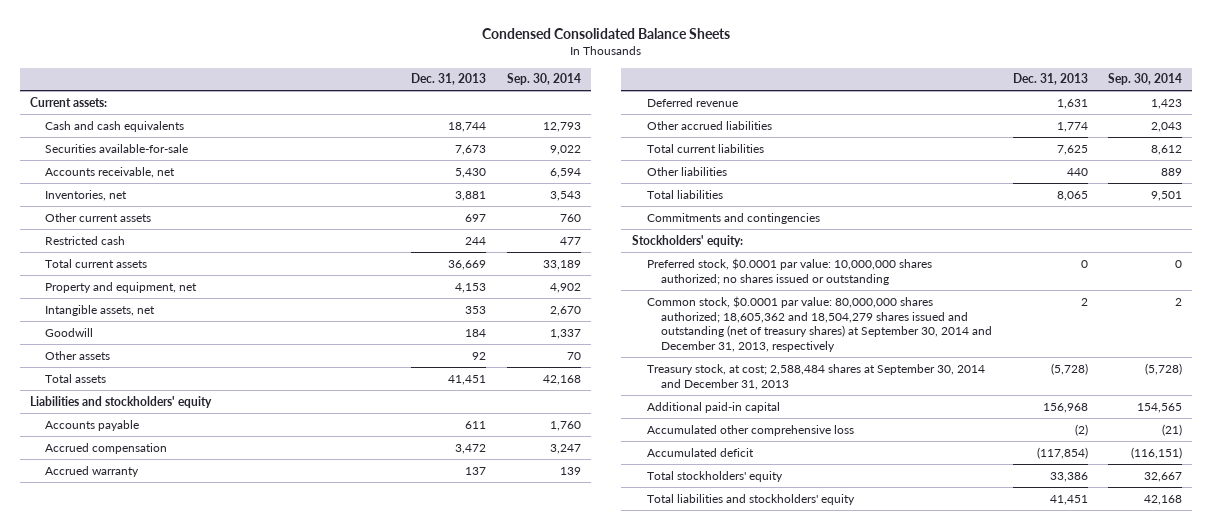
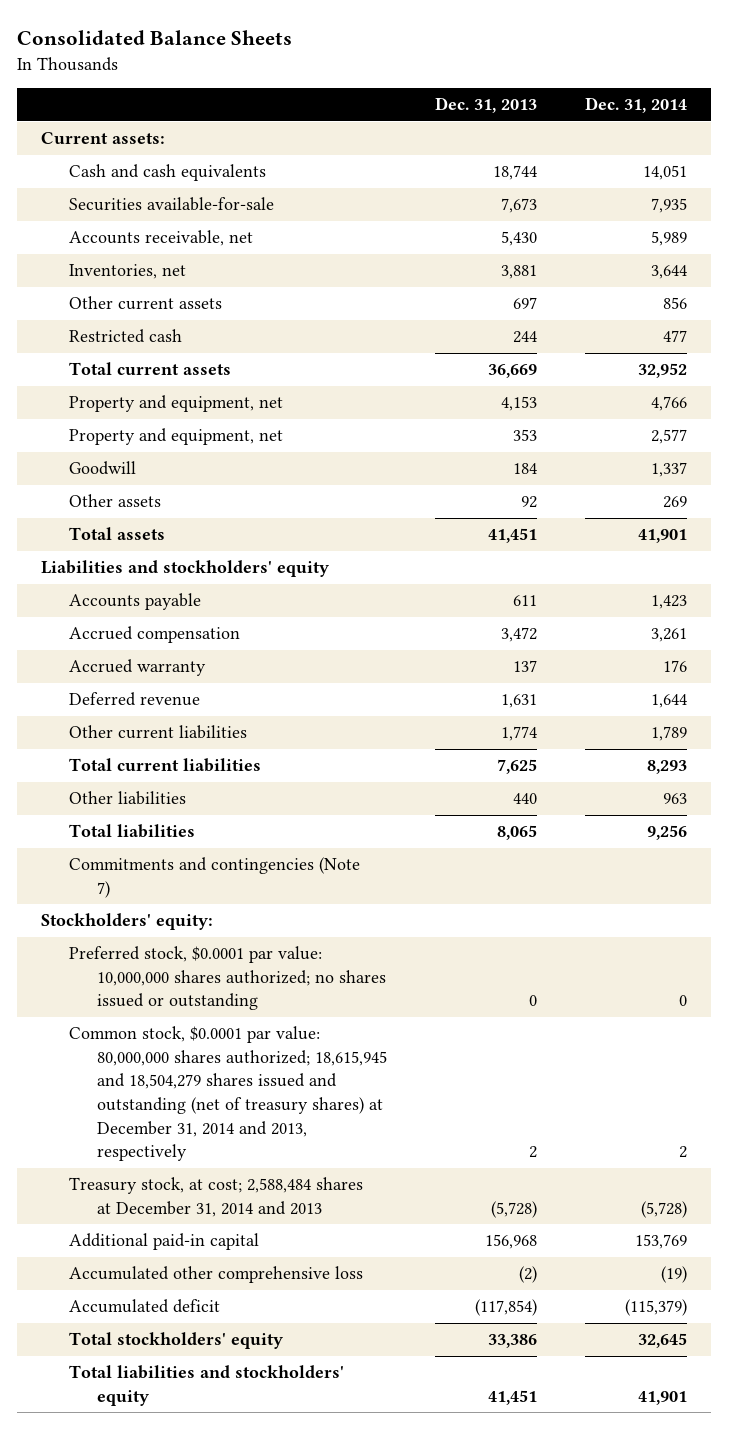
[482,28,731,40] Condensed Consolidated Balance Sheets -> [17,30,293,46] Consolidated Balance Sheets
[506,73,581,86] Sep. 30, 2014 -> none
none -> [585,97,688,114] Dec. 31, 2014
[45,304,156,316] Intangible assets, net -> [69,428,284,446] Property and equipment, net
[646,120,772,130] Other accrued liabilities -> [69,725,248,740] Other current liabilities
[646,212,820,224] Commitments and contingencies -> [69,857,361,898] Commitments and contingencies (Note 7)
[646,295,993,353] Common stock, $0.0001 par value: 80,000,000 shares authorized; 18,605,362 and 18,504,279 shares issued and outstanding (net of treasury shares) at September 30, 2014 and December 31, 2013, respectively -> [69,1026,388,1162] Common stock, $0.0001 par value: 80,000,000 shares authorized; 18,615,945 and 18,504,279 shares issued and outstanding (net of treasury shares) at December 31, 2014 and 2013, respectively
[646,363,985,390] Treasury stock, at cost; 2,588,484 shares at September 30, 2014 and December 31, 2013 -> [69,1177,364,1217] Treasury stock, at cost; 2,588,484 shares at December 31, 2014 and 2013

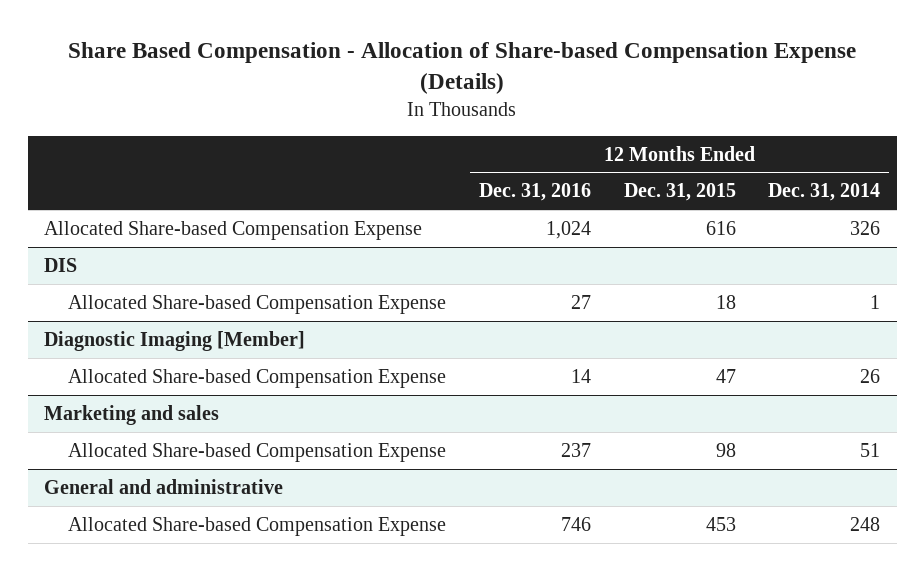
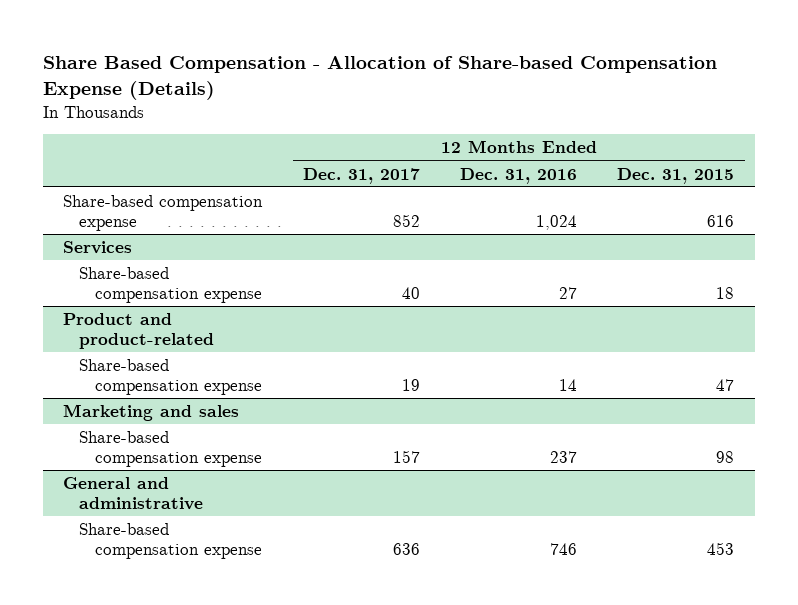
[768,183,881,202] Dec. 31, 2014 -> none
none -> [302,167,420,184] Dec. 31, 2017
[43,220,422,240] Allocated Share-based Compensation Expense -> [63,194,264,231] Share-based compensation expense
[43,257,77,272] DIS -> [63,240,133,254] Services
[67,294,446,314] Allocated Share-based Compensation Expense -> [79,266,263,303] Share-based compensation expense
[43,330,305,351] Diagnostic Imaging [Member] -> [63,312,215,349] Product and product-related
[67,368,446,388] Allocated Share-based Compensation Expense -> [79,358,263,395] Share-based compensation expense
[67,442,446,462] Allocated Share-based Compensation Expense -> [79,430,263,467] Share-based compensation expense
[67,516,446,536] Allocated Share-based Compensation Expense -> [79,522,263,559] Share-based compensation expense

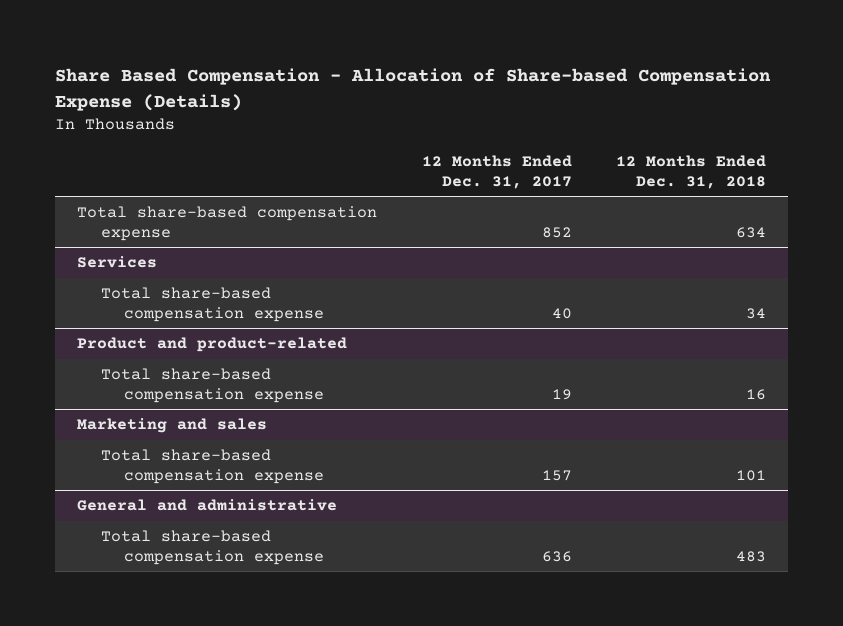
[460,167,578,184] Dec. 31, 2016 -> none
[617,167,735,184] Dec. 31, 2015 -> none
none -> [615,155,766,189] 12 Months Ended Dec. 31, 2018
[63,194,264,231] Share-based compensation expense -> [77,206,378,241] Total share-based compensation expense
[79,266,263,303] Share-based compensation expense -> [100,287,325,322] Total share-based compensation expense
[79,358,263,395] Share-based compensation expense -> [100,368,325,403] Total share-based compensation expense
[79,430,263,467] Share-based compensation expense -> [100,449,325,484] Total share-based compensation expense
[79,522,263,559] Share-based compensation expense -> [100,530,325,565] Total share-based compensation expense

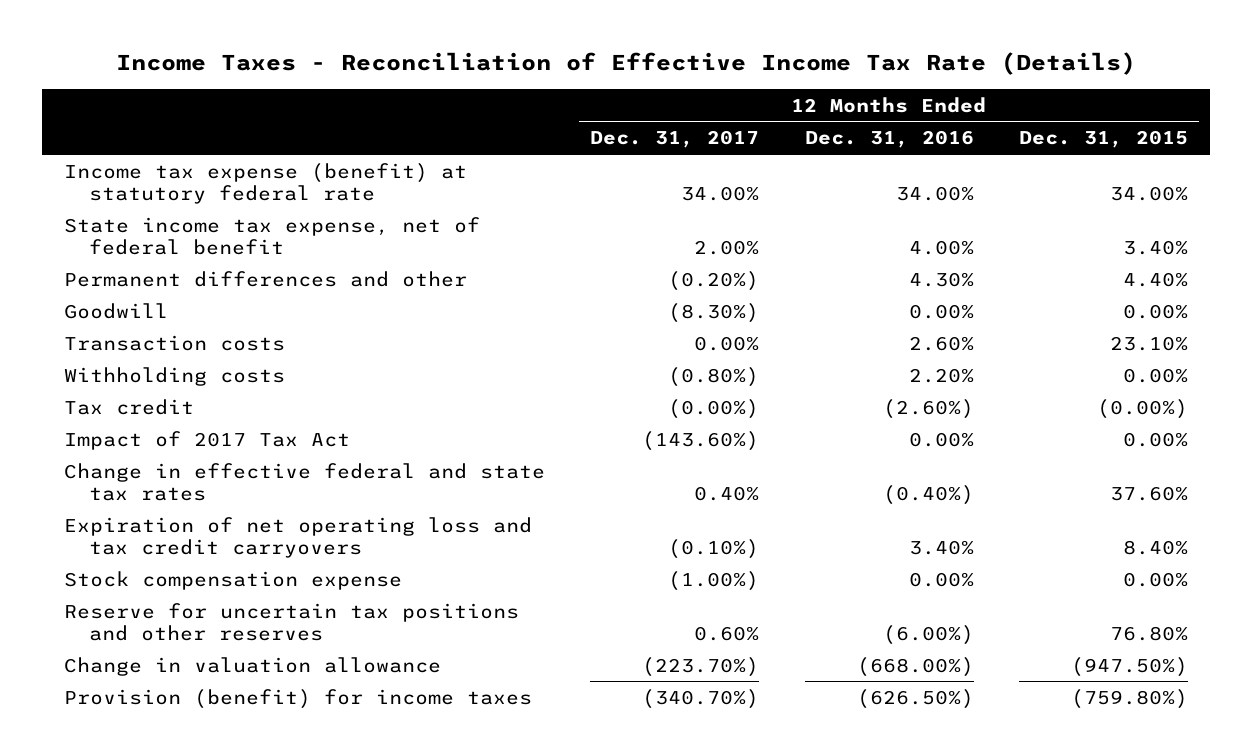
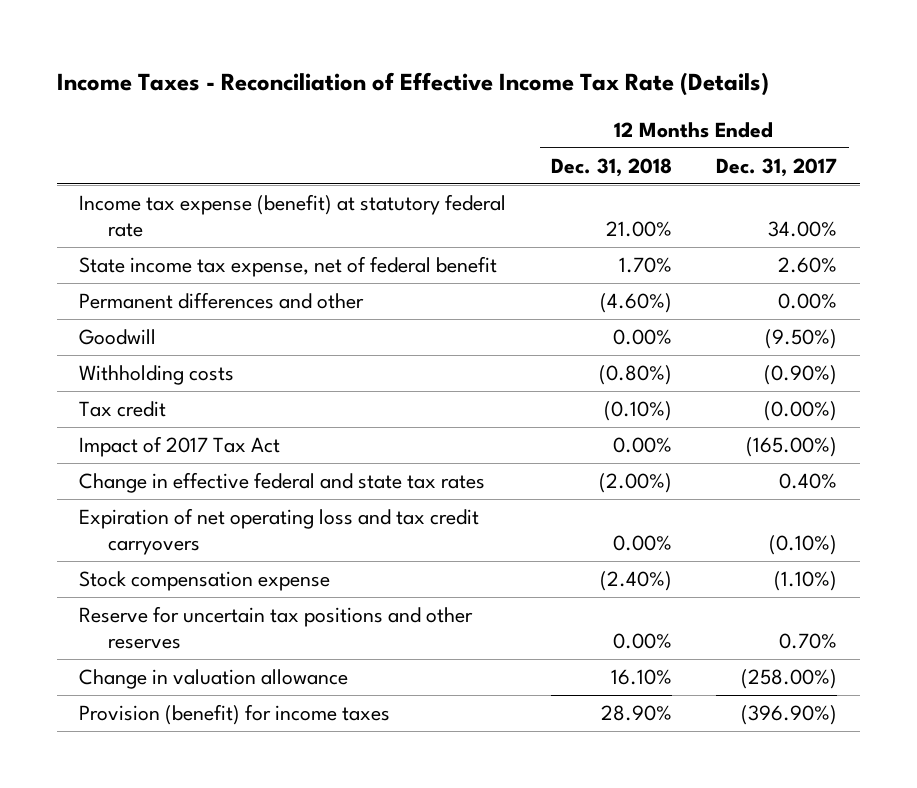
[804,130,974,149] Dec. 31, 2016 -> none
[1018,130,1188,149] Dec. 31, 2015 -> none
none -> [550,157,672,177] Dec. 31, 2018
[64,334,286,351] Transaction costs -> none
[694,239,760,255] 2.00% -> [778,257,838,274] 2.60%
[668,270,760,291] (0.20%) -> [778,293,838,310] 0.00%
[668,302,760,323] (8.30%) -> [765,329,838,350] (9.50%)
[668,366,760,387] (0.80%) -> [764,365,838,386] (0.90%)
[642,430,760,451] (143.60%) -> [746,437,838,458] (165.00%)
[668,570,760,591] (1.00%) -> [774,571,838,592] (1.10%)
[694,625,760,641] 0.60% -> [779,633,838,650] 0.70%
[642,656,760,677] (223.70%) -> [741,669,838,690] (258.00%)
[642,688,760,709] (340.70%) -> [741,705,838,726] (396.90%)

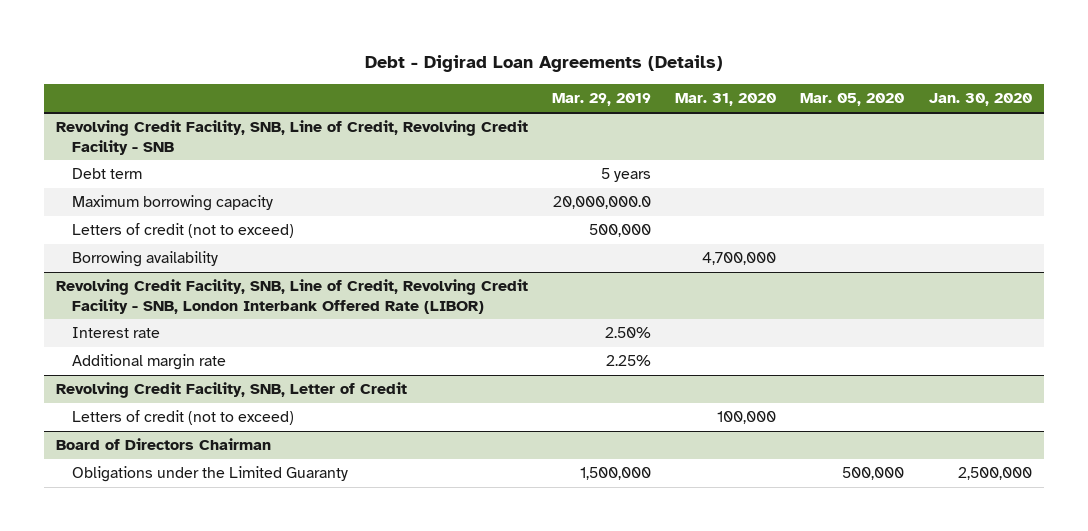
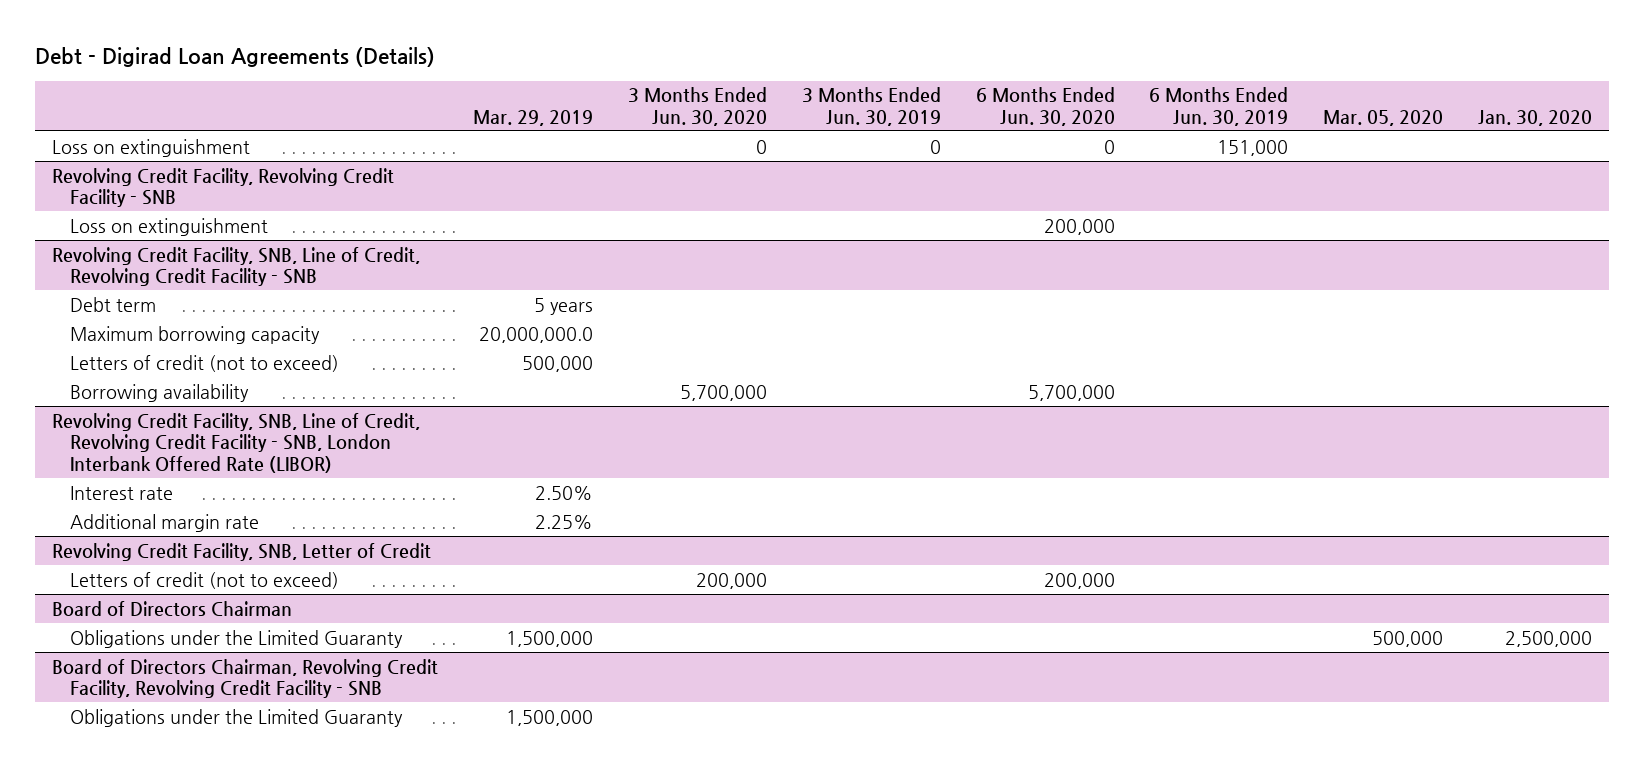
[675,93,777,107] Mar. 31, 2020 -> none
none -> [627,87,767,126] 3 Months Ended Jun. 30, 2020
none -> [801,87,941,126] 3 Months Ended Jun. 30, 2019
none -> [975,87,1115,126] 6 Months Ended Jun. 30, 2020
none -> [1149,87,1289,126] 6 Months Ended Jun. 30, 2019
none -> [52,138,251,157] Loss on extinguishment
none -> [52,167,395,208] Revolving Credit Facility, Revolving Credit Facility - SNB
none -> [69,217,268,236] Loss on extinguishment
none -> [52,658,439,699] Board of Directors Chairman, Revolving Credit Facility, Revolving Credit Facility - SNB
none -> [69,708,403,727] Obligations under the Limited Guaranty

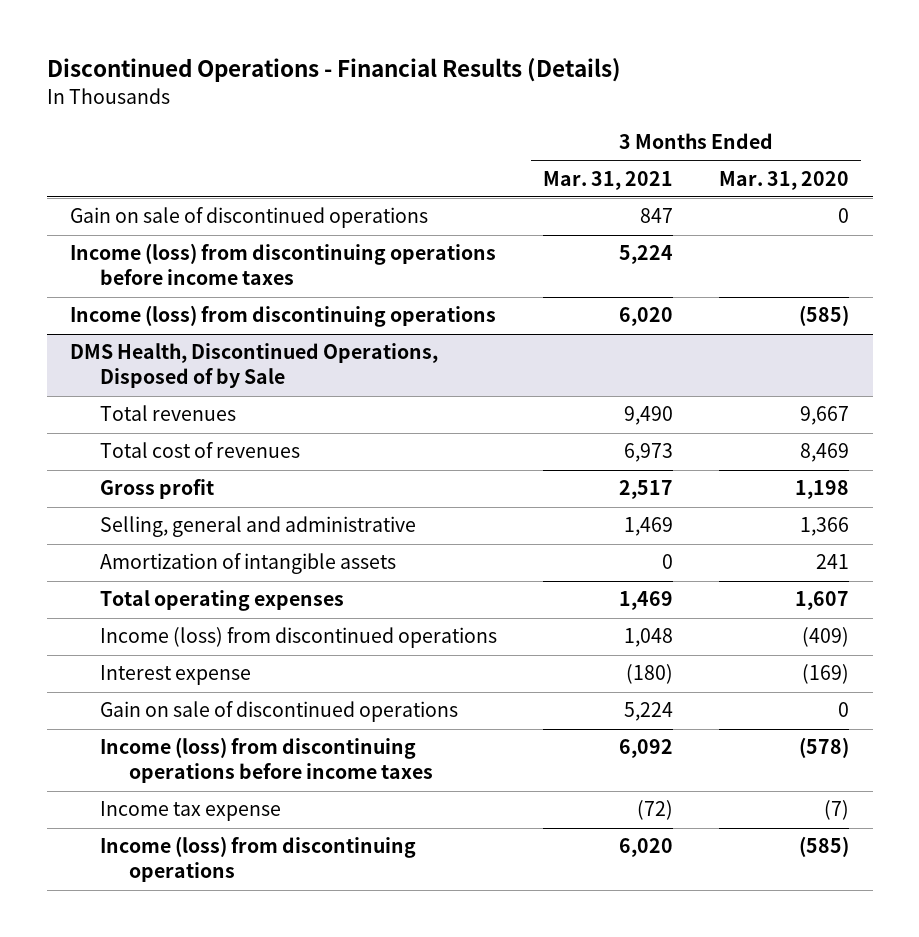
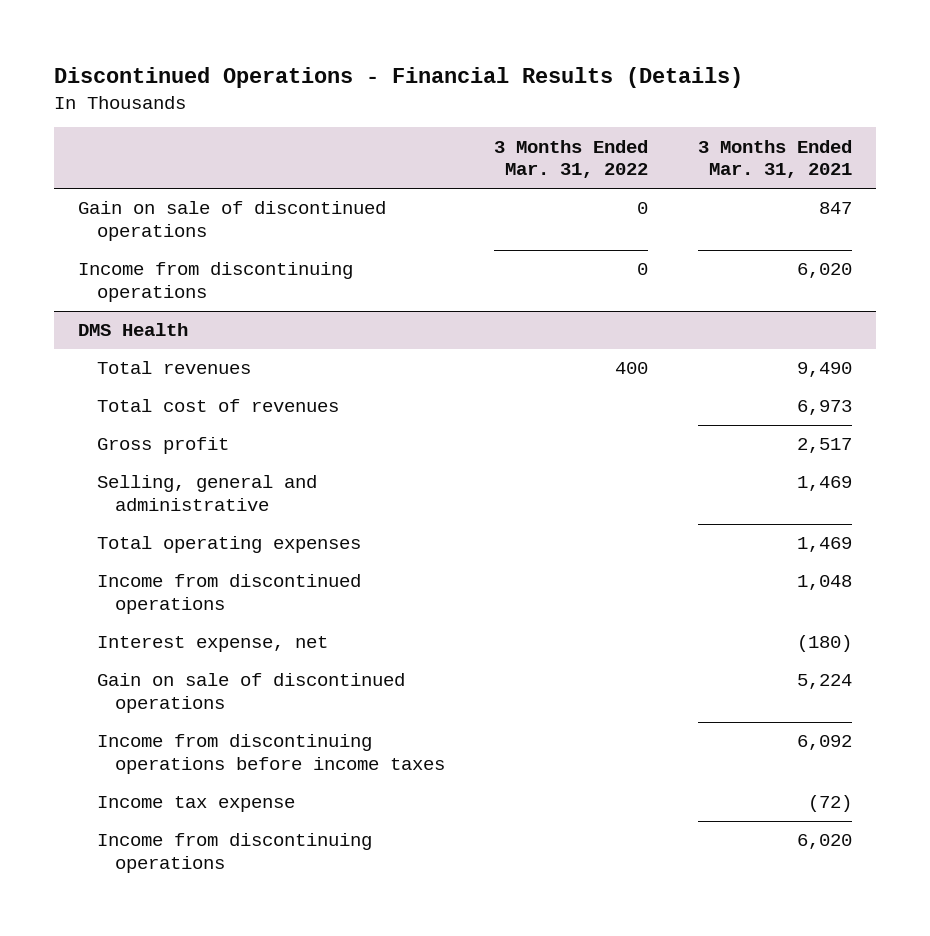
[719,170,850,190] Mar. 31, 2020 -> none
none -> [494,139,649,179] 3 Months Ended Mar. 31, 2022
[69,243,496,286] Income (loss) from discontinuing operations before income taxes -> none
[69,343,438,389] DMS Health, Discontinued Operations, Disposed of by Sale -> none
[69,305,496,328] Income (loss) from discontinuing operations -> [78,262,354,303] Income from discontinuing operations
none -> [78,323,189,337] DMS Health
[99,553,396,575] Amortization of intangible assets -> none
[99,627,497,649] Income (loss) from discontinued operations -> [96,574,361,615] Income from discontinued operations
[99,665,251,686] Interest expense -> [96,636,328,653] Interest expense, net
[99,737,434,784] Income (loss) from discontinuing operations before income taxes -> [96,734,446,775] Income from discontinuing operations before income taxes
[99,836,416,883] Income (loss) from discontinuing operations -> [96,833,372,874] Income from discontinuing operations

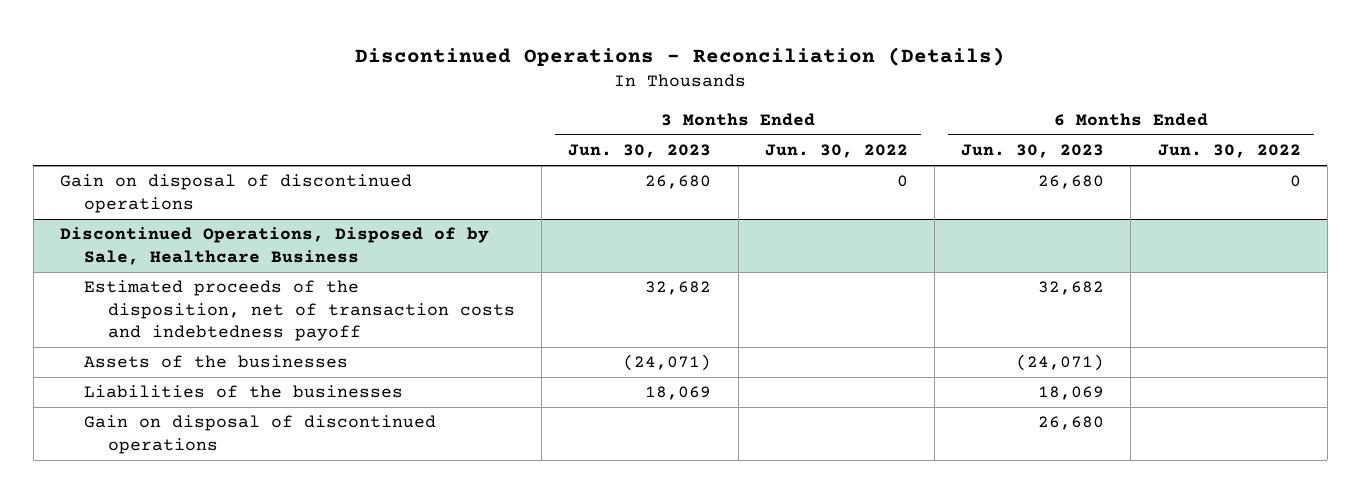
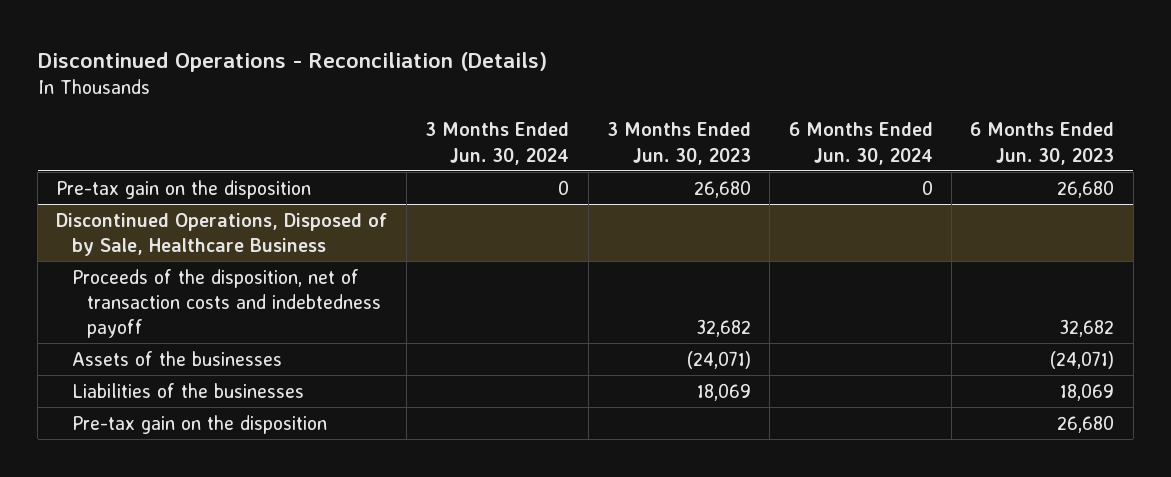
[764,144,908,159] Jun. 30, 2022 -> none
[1157,144,1301,159] Jun. 30, 2022 -> none
none -> [425,122,570,165] 3 Months Ended Jun. 30, 2024
none -> [788,122,933,165] 6 Months Ended Jun. 30, 2024
[60,174,413,213] Gain on disposal of discontinued operations -> [56,179,312,199] Pre-tax gain on the disposition
[84,280,515,342] Estimated proceeds of the disposition, net of transaction costs and indebtedness payoff -> [71,268,381,339] Proceeds of the disposition, net of transaction costs and indebtedness payoff
[84,415,437,454] Gain on disposal of discontinued operations -> [71,414,327,434] Pre-tax gain on the disposition

